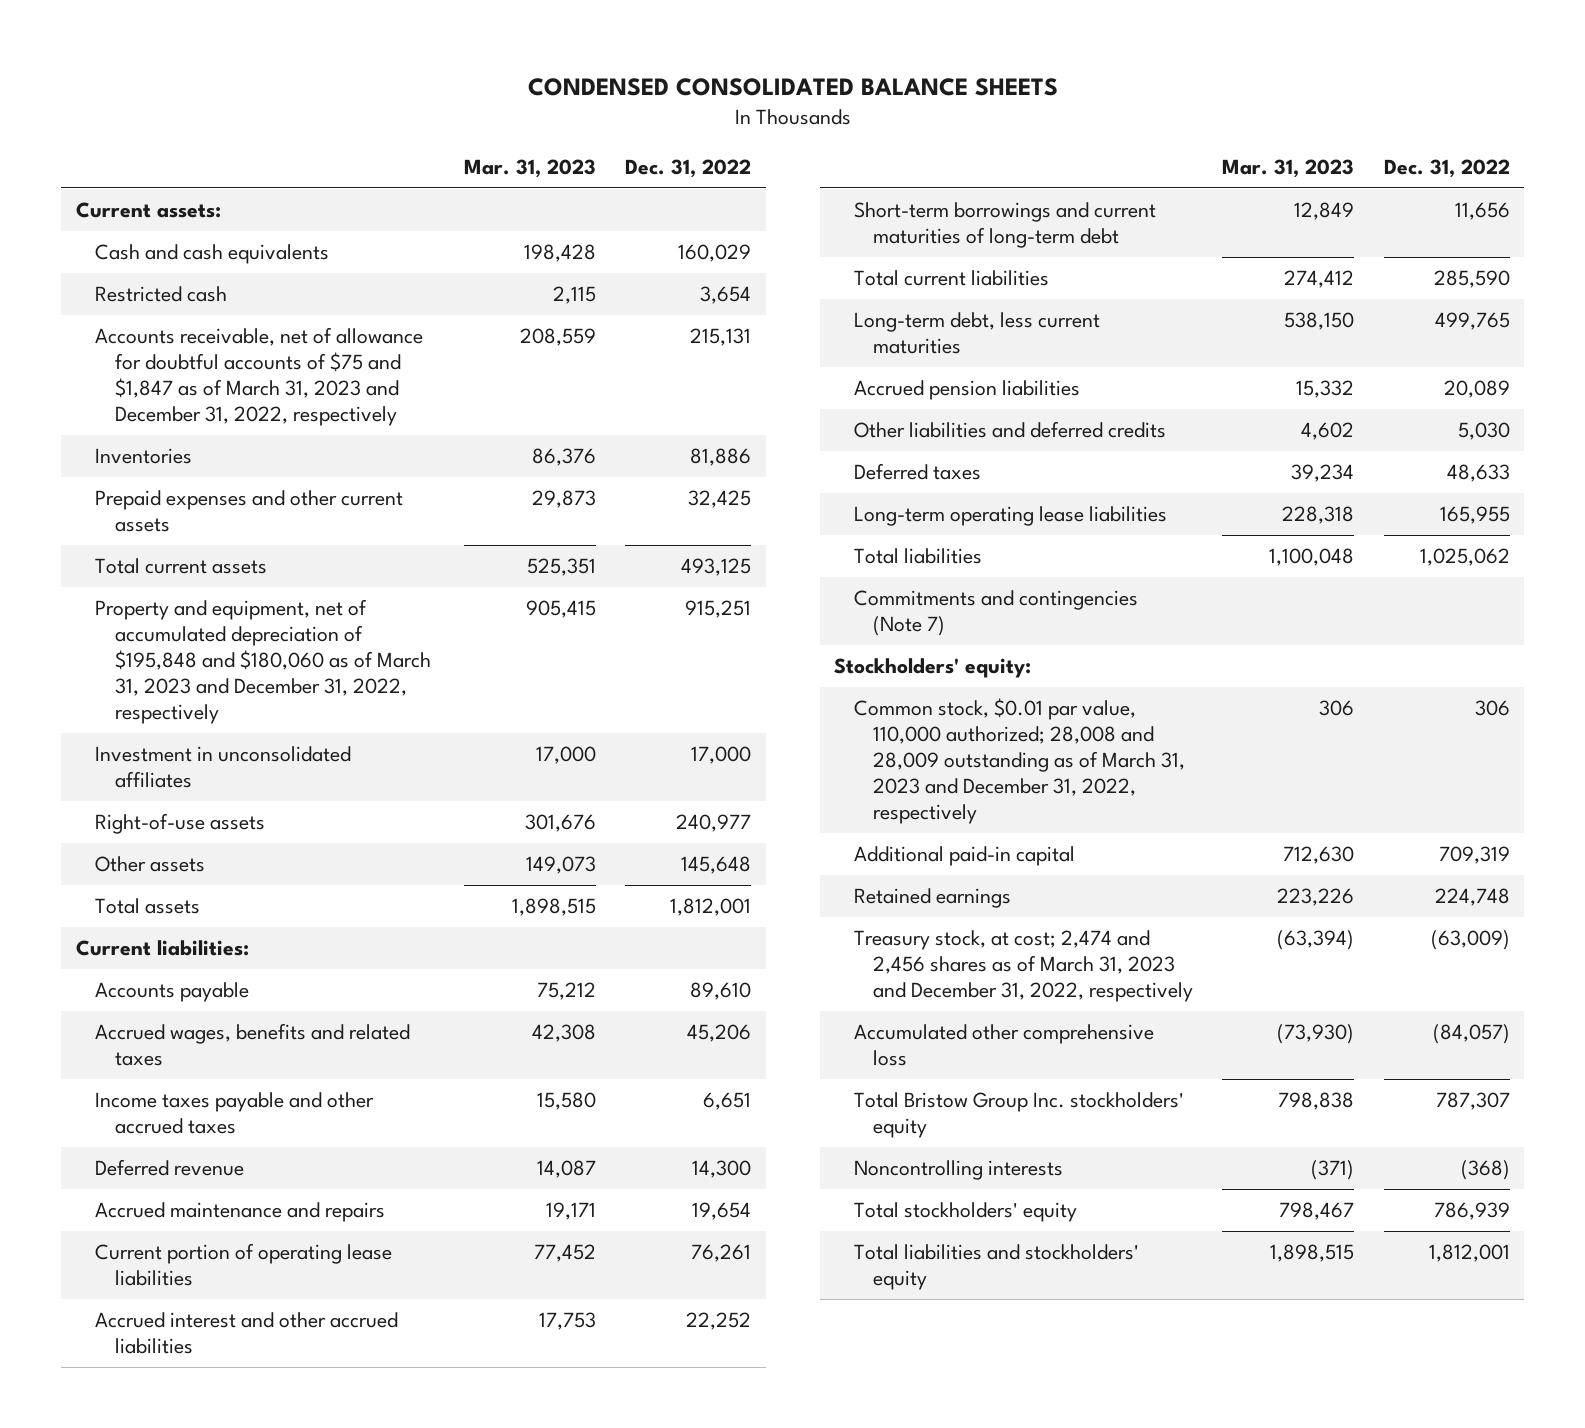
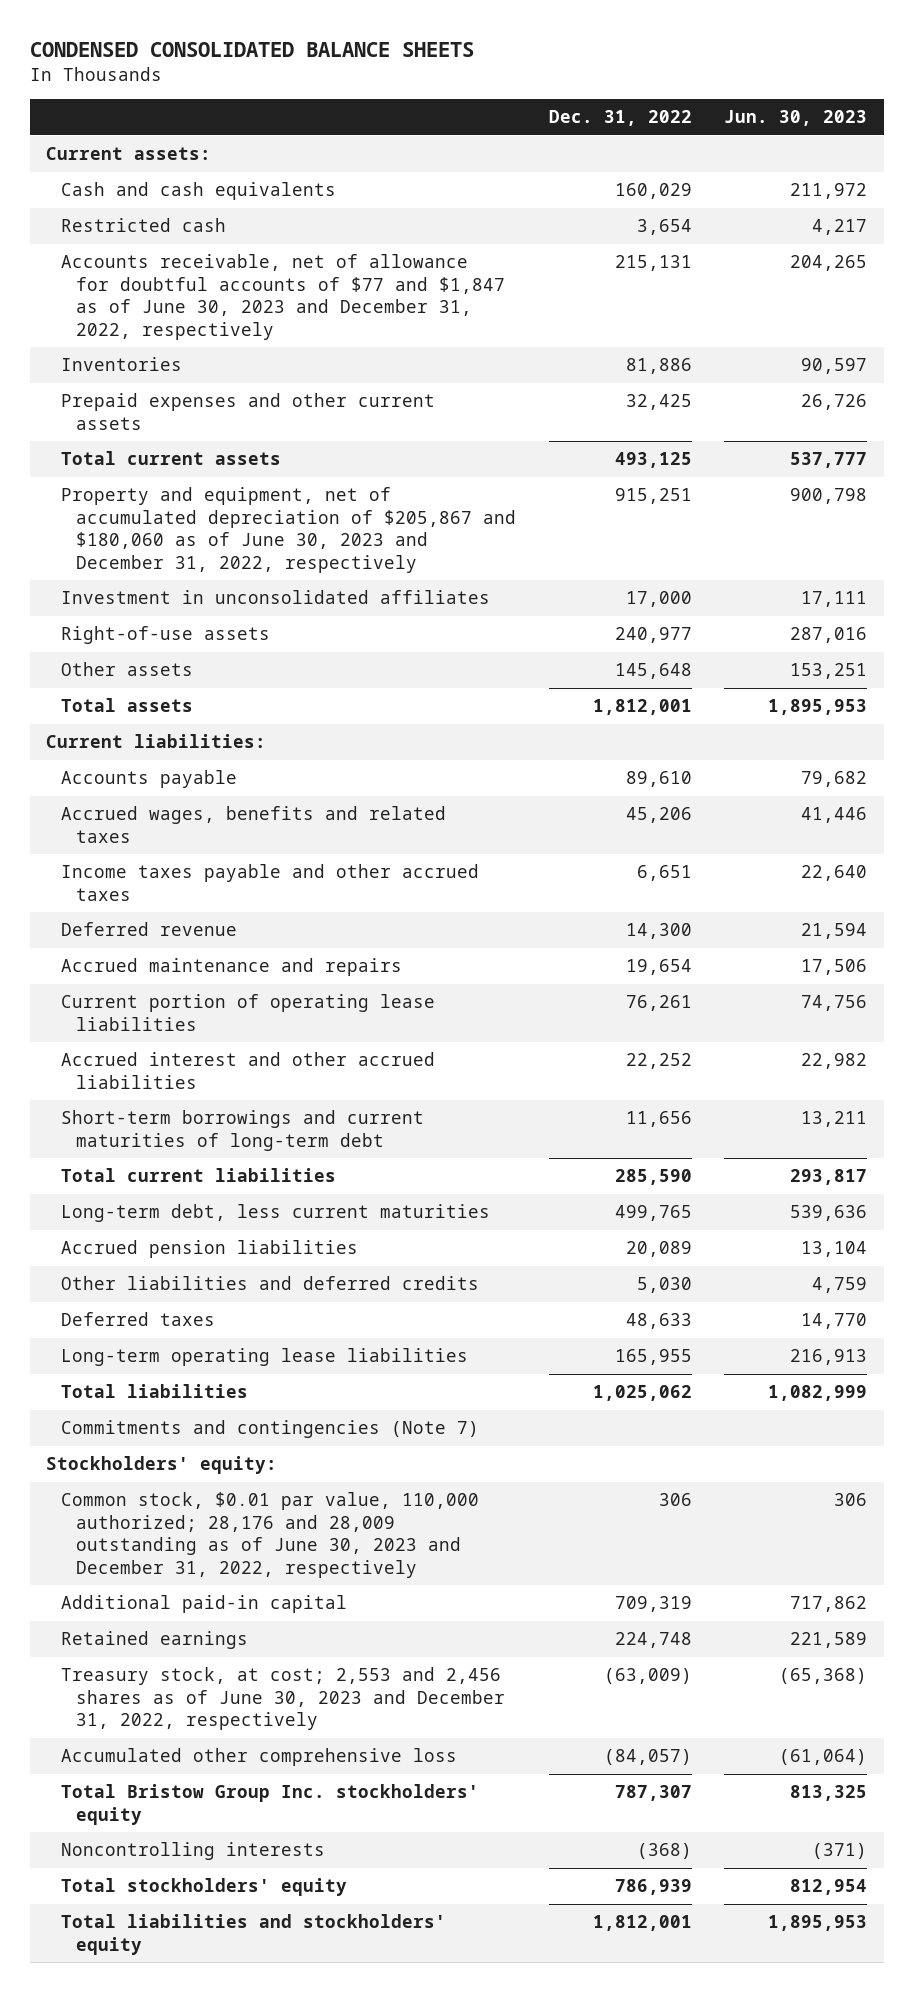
[464,158,597,178] Mar. 31, 2023 -> none
none -> [724,110,868,127] Jun. 30, 2023
[95,327,424,427] Accounts receivable, net of allowance for doubtful accounts of $75 and $1,847 as of March 31, 2023 and December 31, 2022, respectively -> [61,254,506,340] Accounts receivable, net of allowance for doubtful accounts of $77 and $1,847 as of June 30, 2023 and December 31, 2022, respectively
[95,599,431,725] Property and equipment, net of accumulated depreciation of $195,848 and $180,060 as of March 31, 2023 and December 31, 2022, respectively -> [61,487,517,573] Property and equipment, net of accumulated depreciation of $205,867 and $180,060 as of June 30, 2023 and December 31, 2022, respectively
[853,698,1186,825] Common stock, $0.01 par value, 110,000 authorized; 28,008 and 28,009 outstanding as of March 31, 2023 and December 31, 2022, respectively -> [61,1492,480,1578] Common stock, $0.01 par value, 110,000 authorized; 28,176 and 28,009 outstanding as of June 30, 2023 and December 31, 2022, respectively
[853,930,1194,1003] Treasury stock, at cost; 2,474 and 2,456 shares as of March 31, 2023 and December 31, 2022, respectively -> [61,1667,506,1731] Treasury stock, at cost; 2,553 and 2,456 shares as of June 30, 2023 and December 31, 2022, respectively

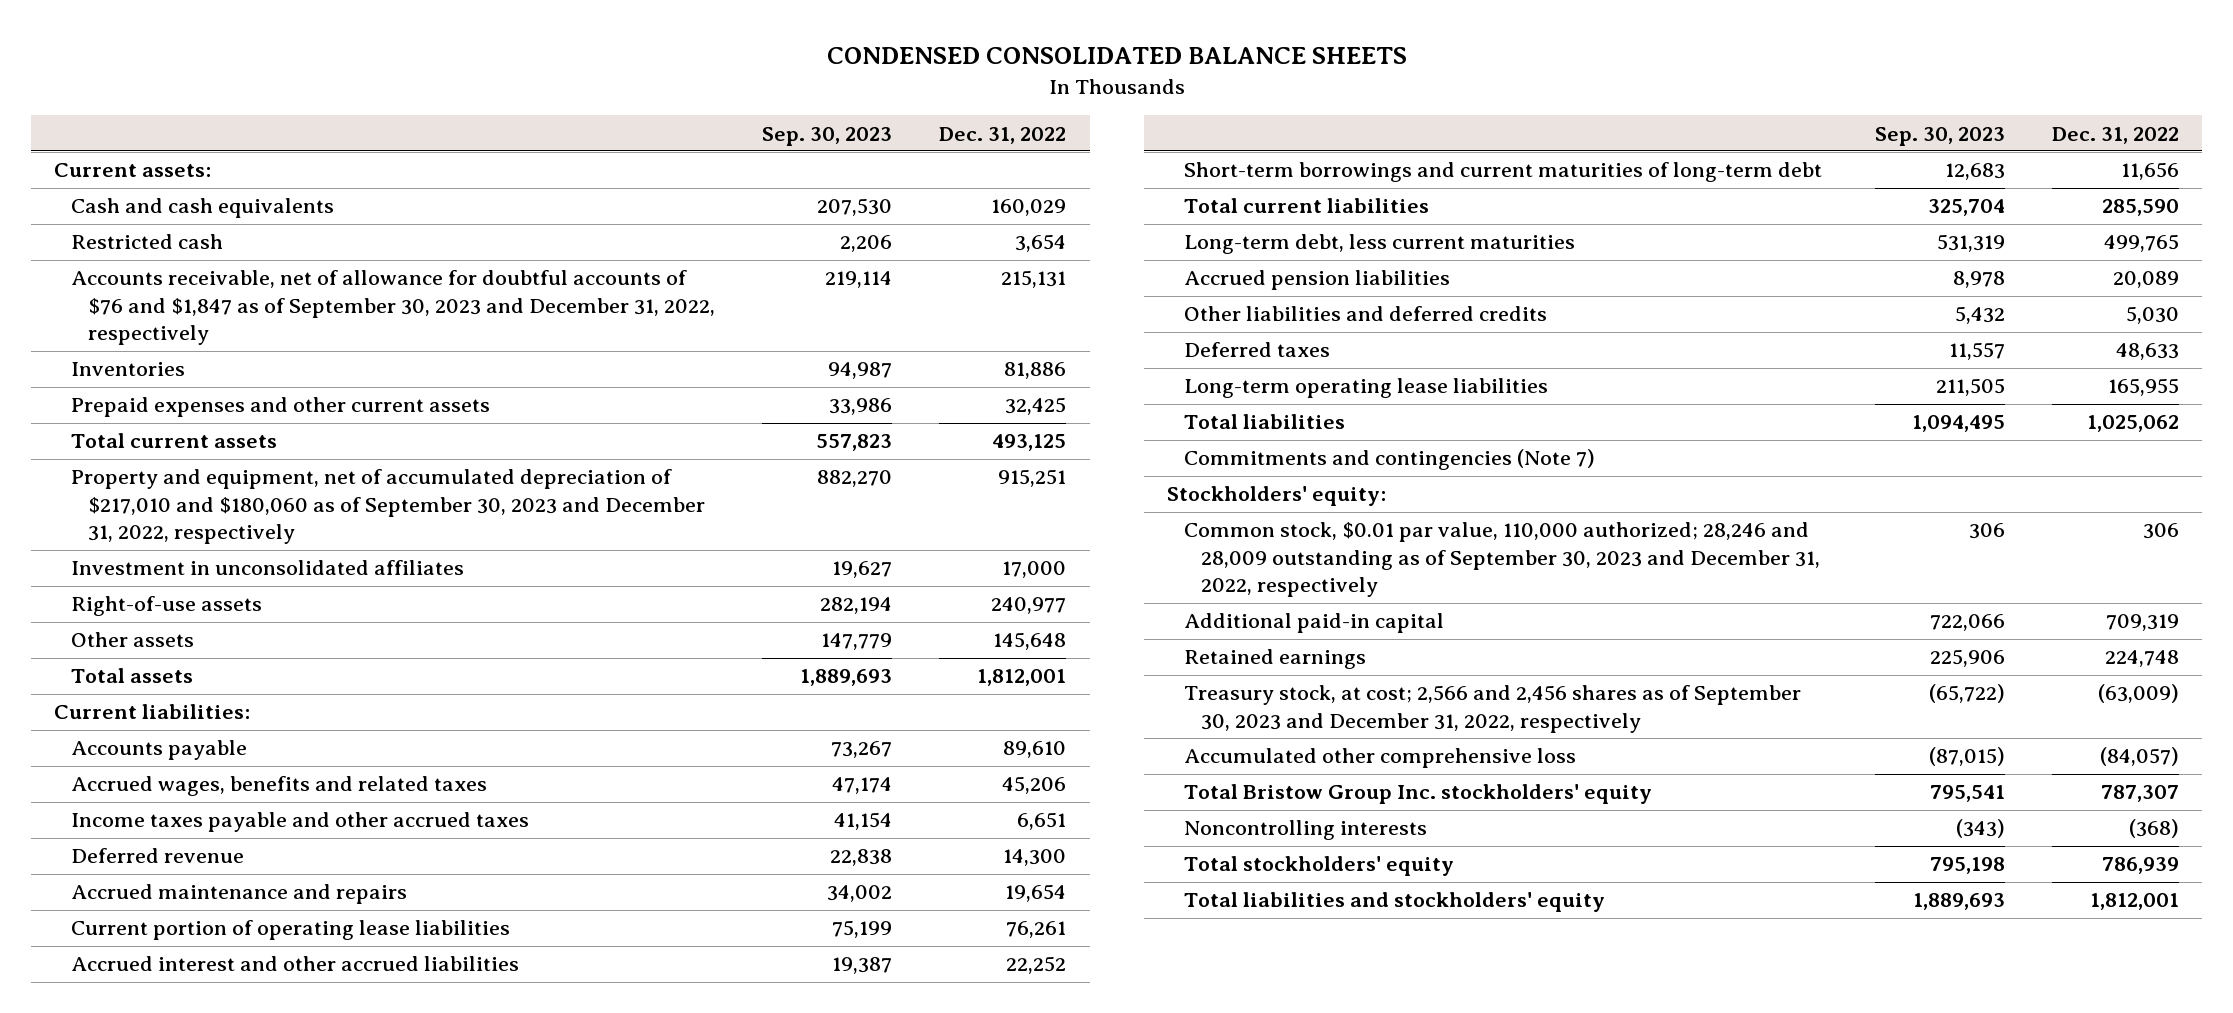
[724,110,868,127] Jun. 30, 2023 -> none
none -> [762,126,893,146] Sep. 30, 2023
[61,254,506,340] Accounts receivable, net of allowance for doubtful accounts of $77 and $1,847 as of June 30, 2023 and December 31, 2022, respectively -> [71,270,716,346] Accounts receivable, net of allowance for doubtful accounts of $76 and $1,847 as of September 30, 2023 and December 31, 2022, respectively
[61,487,517,573] Property and equipment, net of accumulated depreciation of $205,867 and $180,060 as of June 30, 2023 and December 31, 2022, respectively -> [71,469,706,545] Property and equipment, net of accumulated depreciation of $217,010 and $180,060 as of September 30, 2023 and December 31, 2022, respectively
[61,1492,480,1578] Common stock, $0.01 par value, 110,000 authorized; 28,176 and 28,009 outstanding as of June 30, 2023 and December 31, 2022, respectively -> [1184,522,1820,598] Common stock, $0.01 par value, 110,000 authorized; 28,246 and 28,009 outstanding as of September 30, 2023 and December 31, 2022, respectively
[61,1667,506,1731] Treasury stock, at cost; 2,553 and 2,456 shares as of June 30, 2023 and December 31, 2022, respectively -> [1184,685,1802,733] Treasury stock, at cost; 2,566 and 2,456 shares as of September 30, 2023 and December 31, 2022, respectively

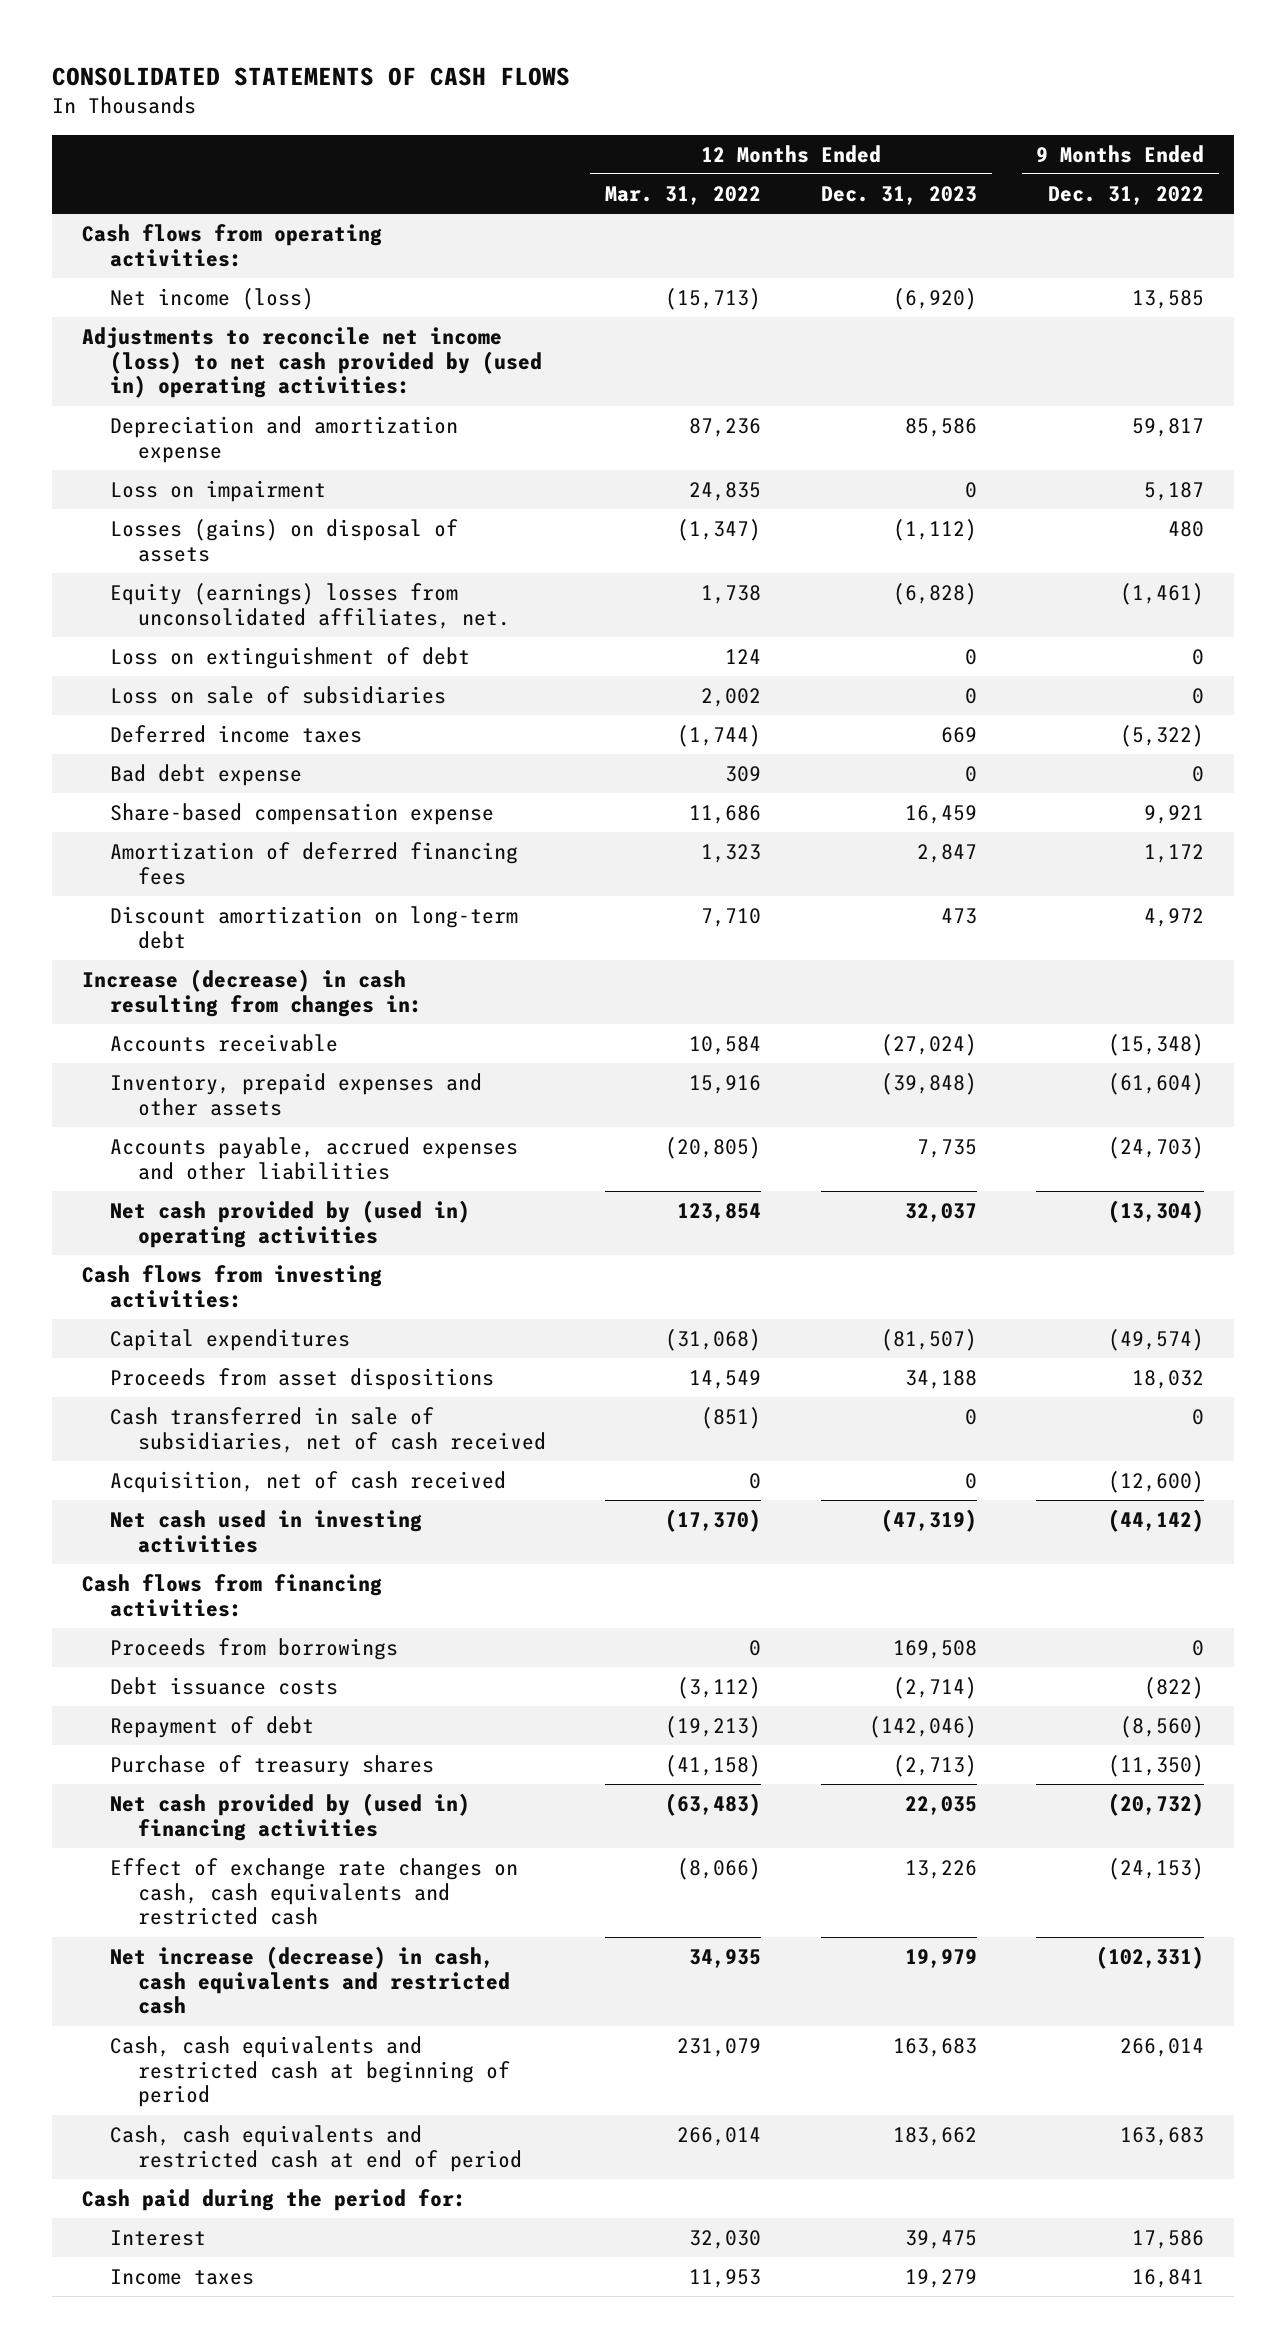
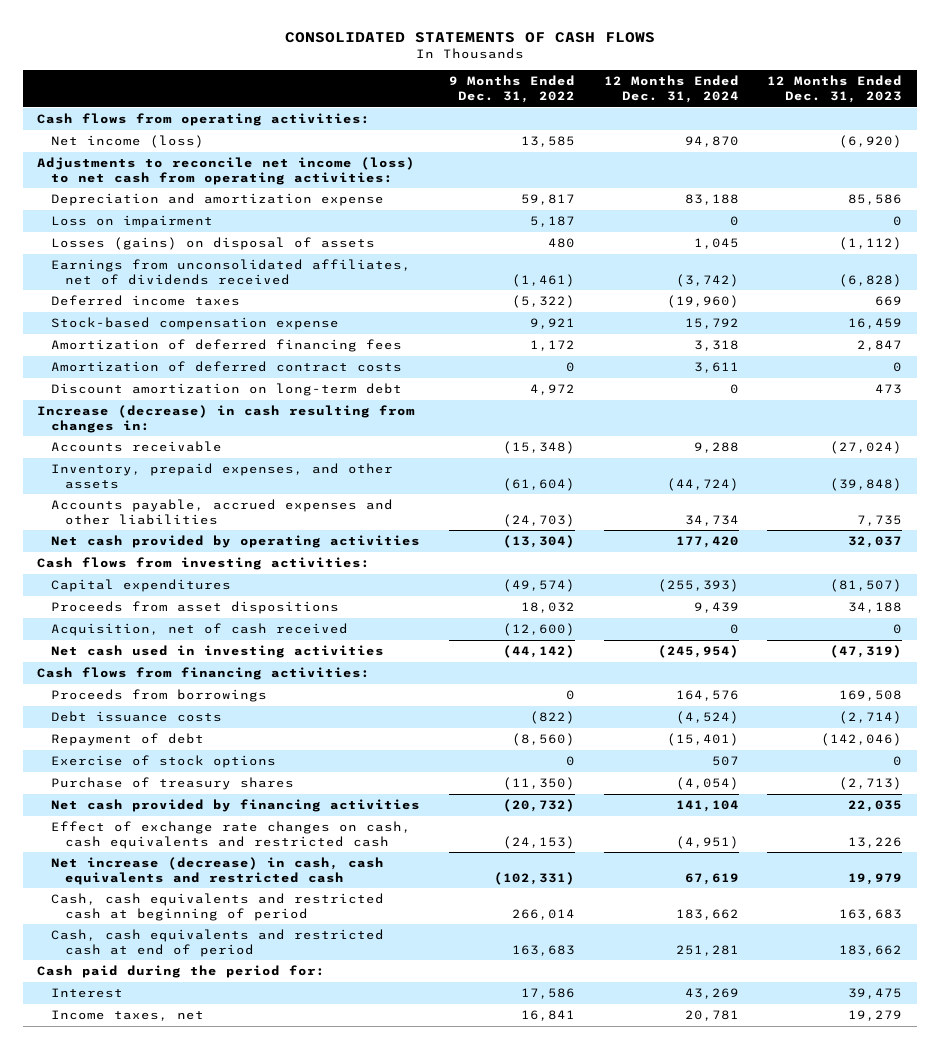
[605,185,762,205] Mar. 31, 2022 -> none
none -> [603,75,739,103] 12 Months Ended Dec. 31, 2024
[81,327,542,399] Adjustments to reconcile net income (loss) to net cash provided by (used in) operating activities: -> [37,157,416,185] Adjustments to reconcile net income (loss) to net cash from operating activities:
[109,647,470,670] Loss on extinguishment of debt -> none
[109,686,446,705] Loss on sale of subsidiaries -> none
[109,583,510,629] Equity (earnings) losses from unconsolidated affiliates, net. -> [51,259,412,285] Earnings from unconsolidated affiliates, net of dividends received
[109,764,302,787] Bad debt expense -> none
[109,803,494,826] Share-based compensation expense -> [51,317,340,331] Stock-based compensation expense
none -> [51,361,403,373] Amortization of deferred contract costs
[109,1073,482,1116] Inventory, prepaid expenses and other assets -> [51,463,394,489] Inventory, prepaid expenses, and other assets
[109,1200,470,1248] Net cash provided by (used in) operating activities -> [51,535,421,549] Net cash provided by operating activities
[109,1407,546,1453] Cash transferred in sale of subsidiaries, net of cash received -> none
none -> [51,755,277,769] Exercise of stock options
[109,1793,470,1841] Net cash provided by (used in) financing activities -> [51,799,421,813] Net cash provided by financing activities
[109,2269,254,2286] Income taxes -> [51,1010,205,1022] Income taxes, net

